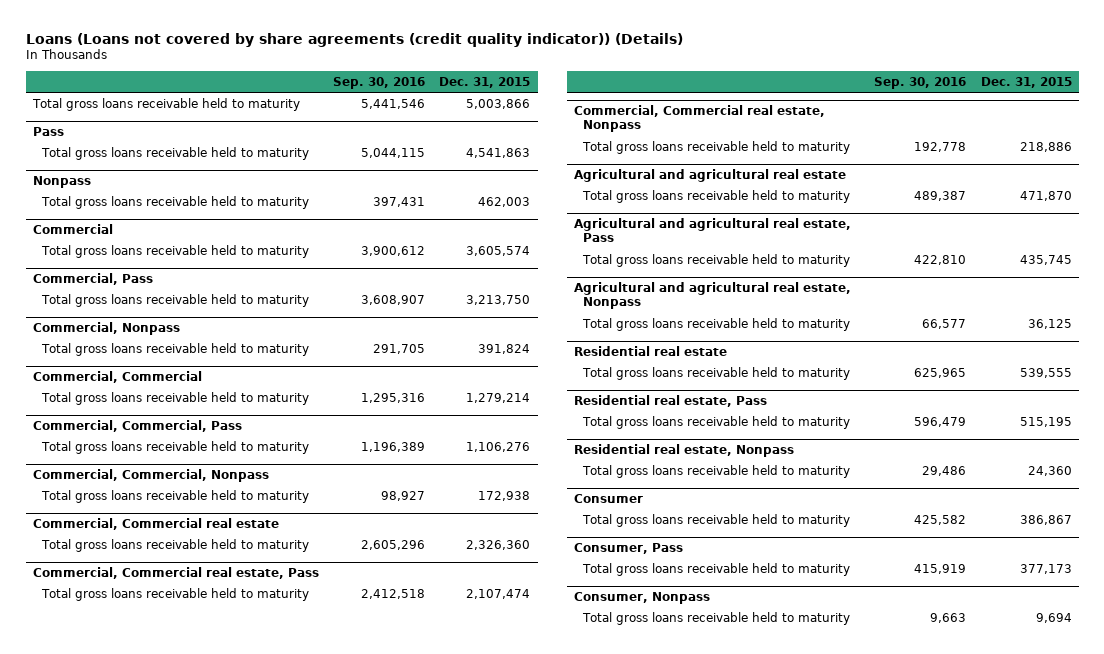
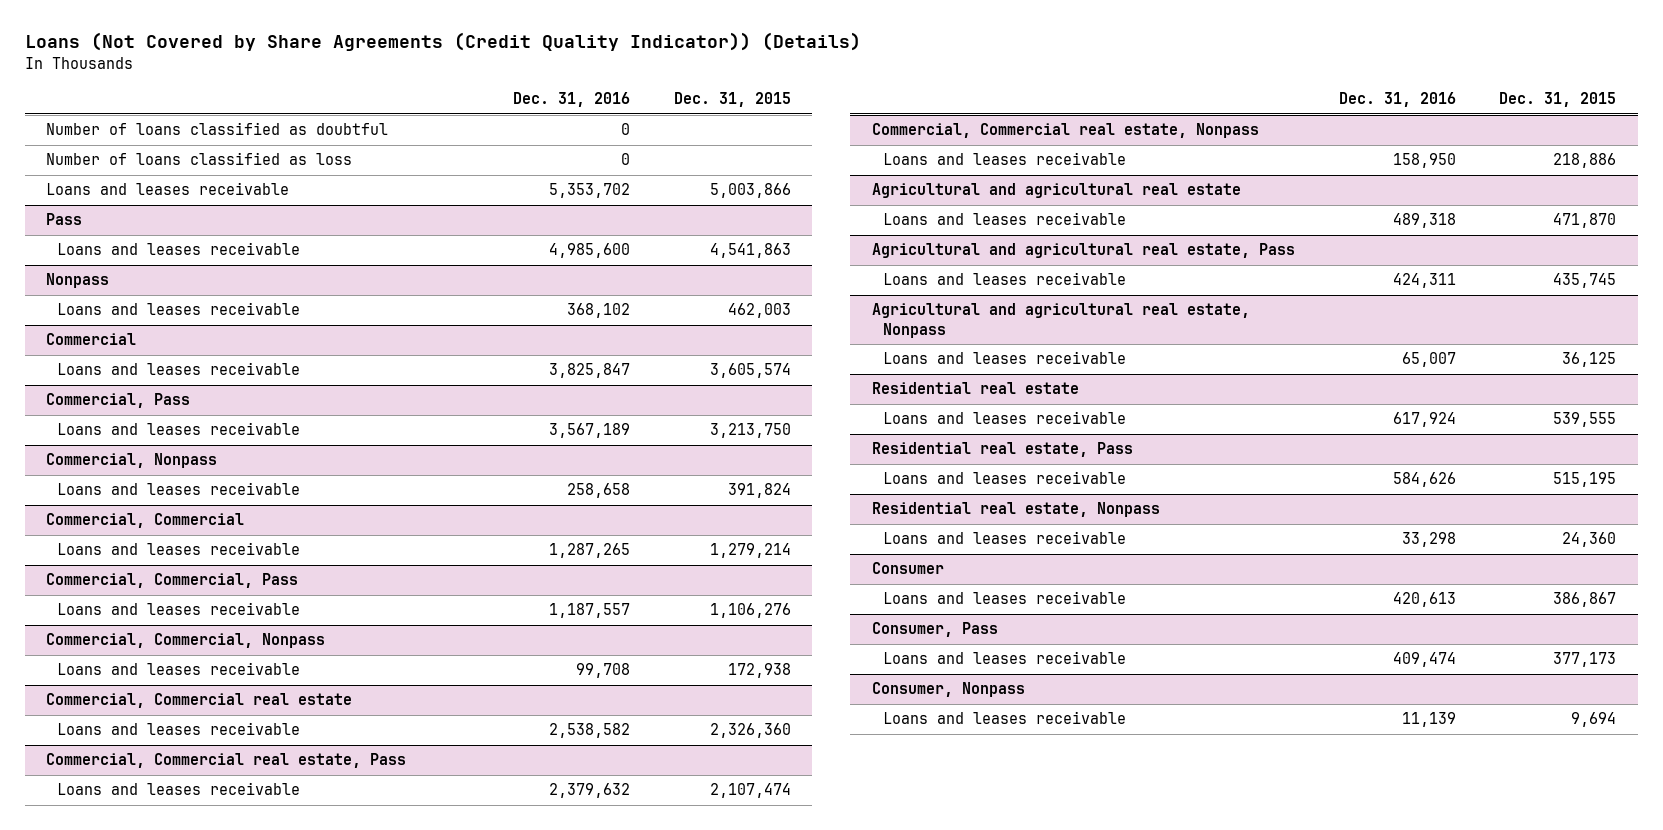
[25,32,683,47] Loans (Loans not covered by share agreements (credit quality indicator)) (Details) -> [24,32,861,52] Loans (Not Covered by Share Agreements (Credit Quality Indicator)) (Details)
[333,76,426,89] Sep. 30, 2016 -> none
none -> [513,92,631,108] Dec. 31, 2016
none -> [46,122,389,136] Number of loans classified as doubtful
none -> [46,152,353,166] Number of loans classified as loss
[31,97,300,111] Total gross loans receivable held to maturity -> [46,182,290,196] Loans and leases receivable
[40,146,309,160] Total gross loans receivable held to maturity -> [57,242,301,256] Loans and leases receivable
[40,195,309,209] Total gross loans receivable held to maturity -> [57,302,301,316] Loans and leases receivable
[40,244,309,258] Total gross loans receivable held to maturity -> [57,362,301,376] Loans and leases receivable
[40,293,309,307] Total gross loans receivable held to maturity -> [57,422,301,436] Loans and leases receivable
[40,342,309,356] Total gross loans receivable held to maturity -> [57,482,301,496] Loans and leases receivable
[40,391,309,405] Total gross loans receivable held to maturity -> [57,542,301,556] Loans and leases receivable
[40,440,309,454] Total gross loans receivable held to maturity -> [57,602,301,616] Loans and leases receivable
[40,489,309,503] Total gross loans receivable held to maturity -> [57,662,301,676] Loans and leases receivable
[40,538,309,552] Total gross loans receivable held to maturity -> [57,722,301,736] Loans and leases receivable
[40,587,309,601] Total gross loans receivable held to maturity -> [57,782,301,796] Loans and leases receivable
[581,140,850,154] Total gross loans receivable held to maturity -> [883,152,1127,166] Loans and leases receivable
[581,189,850,203] Total gross loans receivable held to maturity -> [883,212,1127,226] Loans and leases receivable
[581,253,850,267] Total gross loans receivable held to maturity -> [883,272,1127,286] Loans and leases receivable
[581,317,850,331] Total gross loans receivable held to maturity -> [883,351,1127,365] Loans and leases receivable
[581,366,850,380] Total gross loans receivable held to maturity -> [883,411,1127,425] Loans and leases receivable
[581,415,850,429] Total gross loans receivable held to maturity -> [883,471,1127,485] Loans and leases receivable
[581,464,850,478] Total gross loans receivable held to maturity -> [883,531,1127,545] Loans and leases receivable
[581,513,850,527] Total gross loans receivable held to maturity -> [883,591,1127,605] Loans and leases receivable
[581,562,850,576] Total gross loans receivable held to maturity -> [883,651,1127,665] Loans and leases receivable
[581,611,850,625] Total gross loans receivable held to maturity -> [883,711,1127,725] Loans and leases receivable

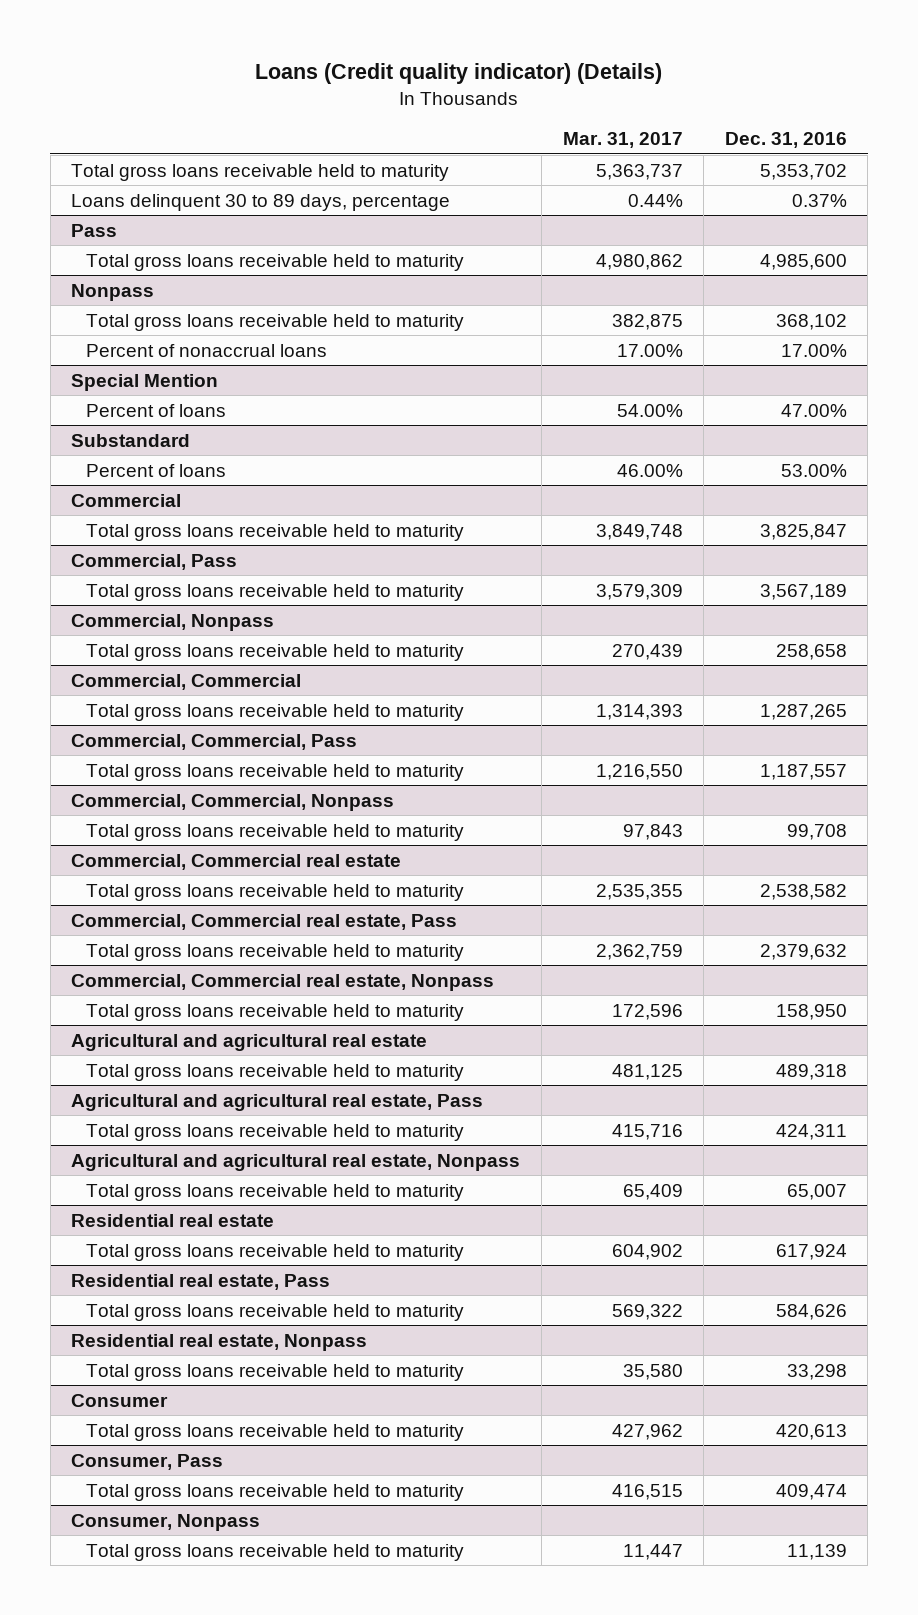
[24,32,861,52] Loans (Not Covered by Share Agreements (Credit Quality Indicator)) (Details) -> [255,63,663,85] Loans (Credit quality indicator) (Details)
[673,92,791,108] Dec. 31, 2015 -> none
none -> [562,132,683,149] Mar. 31, 2017
[46,122,389,136] Number of loans classified as doubtful -> none
[46,152,353,166] Number of loans classified as loss -> none
[46,182,290,196] Loans and leases receivable -> [71,163,450,181] Total gross loans receivable held to maturity
none -> [71,193,451,211] Loans delinquent 30 to 89 days, percentage
[57,242,301,256] Loans and leases receivable -> [85,253,464,271] Total gross loans receivable held to maturity
[57,302,301,316] Loans and leases receivable -> [85,313,464,331] Total gross loans receivable held to maturity
none -> [85,343,327,357] Percent of nonaccrual loans
none -> [71,373,219,391] Special Mention
none -> [85,403,226,417] Percent of loans
none -> [71,433,191,447] Substandard
none -> [85,463,226,477] Percent of loans
[57,362,301,376] Loans and leases receivable -> [85,523,464,541] Total gross loans receivable held to maturity
[57,422,301,436] Loans and leases receivable -> [85,583,464,601] Total gross loans receivable held to maturity
[57,482,301,496] Loans and leases receivable -> [85,643,464,661] Total gross loans receivable held to maturity
[57,542,301,556] Loans and leases receivable -> [85,703,464,721] Total gross loans receivable held to maturity
[57,602,301,616] Loans and leases receivable -> [85,763,464,781] Total gross loans receivable held to maturity
[57,662,301,676] Loans and leases receivable -> [85,823,464,841] Total gross loans receivable held to maturity
[57,722,301,736] Loans and leases receivable -> [85,883,464,901] Total gross loans receivable held to maturity
[57,782,301,796] Loans and leases receivable -> [85,943,464,961] Total gross loans receivable held to maturity
[883,152,1127,166] Loans and leases receivable -> [85,1003,464,1021] Total gross loans receivable held to maturity
[883,212,1127,226] Loans and leases receivable -> [85,1063,464,1081] Total gross loans receivable held to maturity
[883,272,1127,286] Loans and leases receivable -> [85,1123,464,1141] Total gross loans receivable held to maturity
[883,351,1127,365] Loans and leases receivable -> [85,1183,464,1201] Total gross loans receivable held to maturity
[883,411,1127,425] Loans and leases receivable -> [85,1243,464,1261] Total gross loans receivable held to maturity
[883,471,1127,485] Loans and leases receivable -> [85,1303,464,1321] Total gross loans receivable held to maturity
[883,531,1127,545] Loans and leases receivable -> [85,1363,464,1381] Total gross loans receivable held to maturity
[883,591,1127,605] Loans and leases receivable -> [85,1423,464,1441] Total gross loans receivable held to maturity
[883,651,1127,665] Loans and leases receivable -> [85,1483,464,1501] Total gross loans receivable held to maturity
[883,711,1127,725] Loans and leases receivable -> [85,1543,464,1561] Total gross loans receivable held to maturity

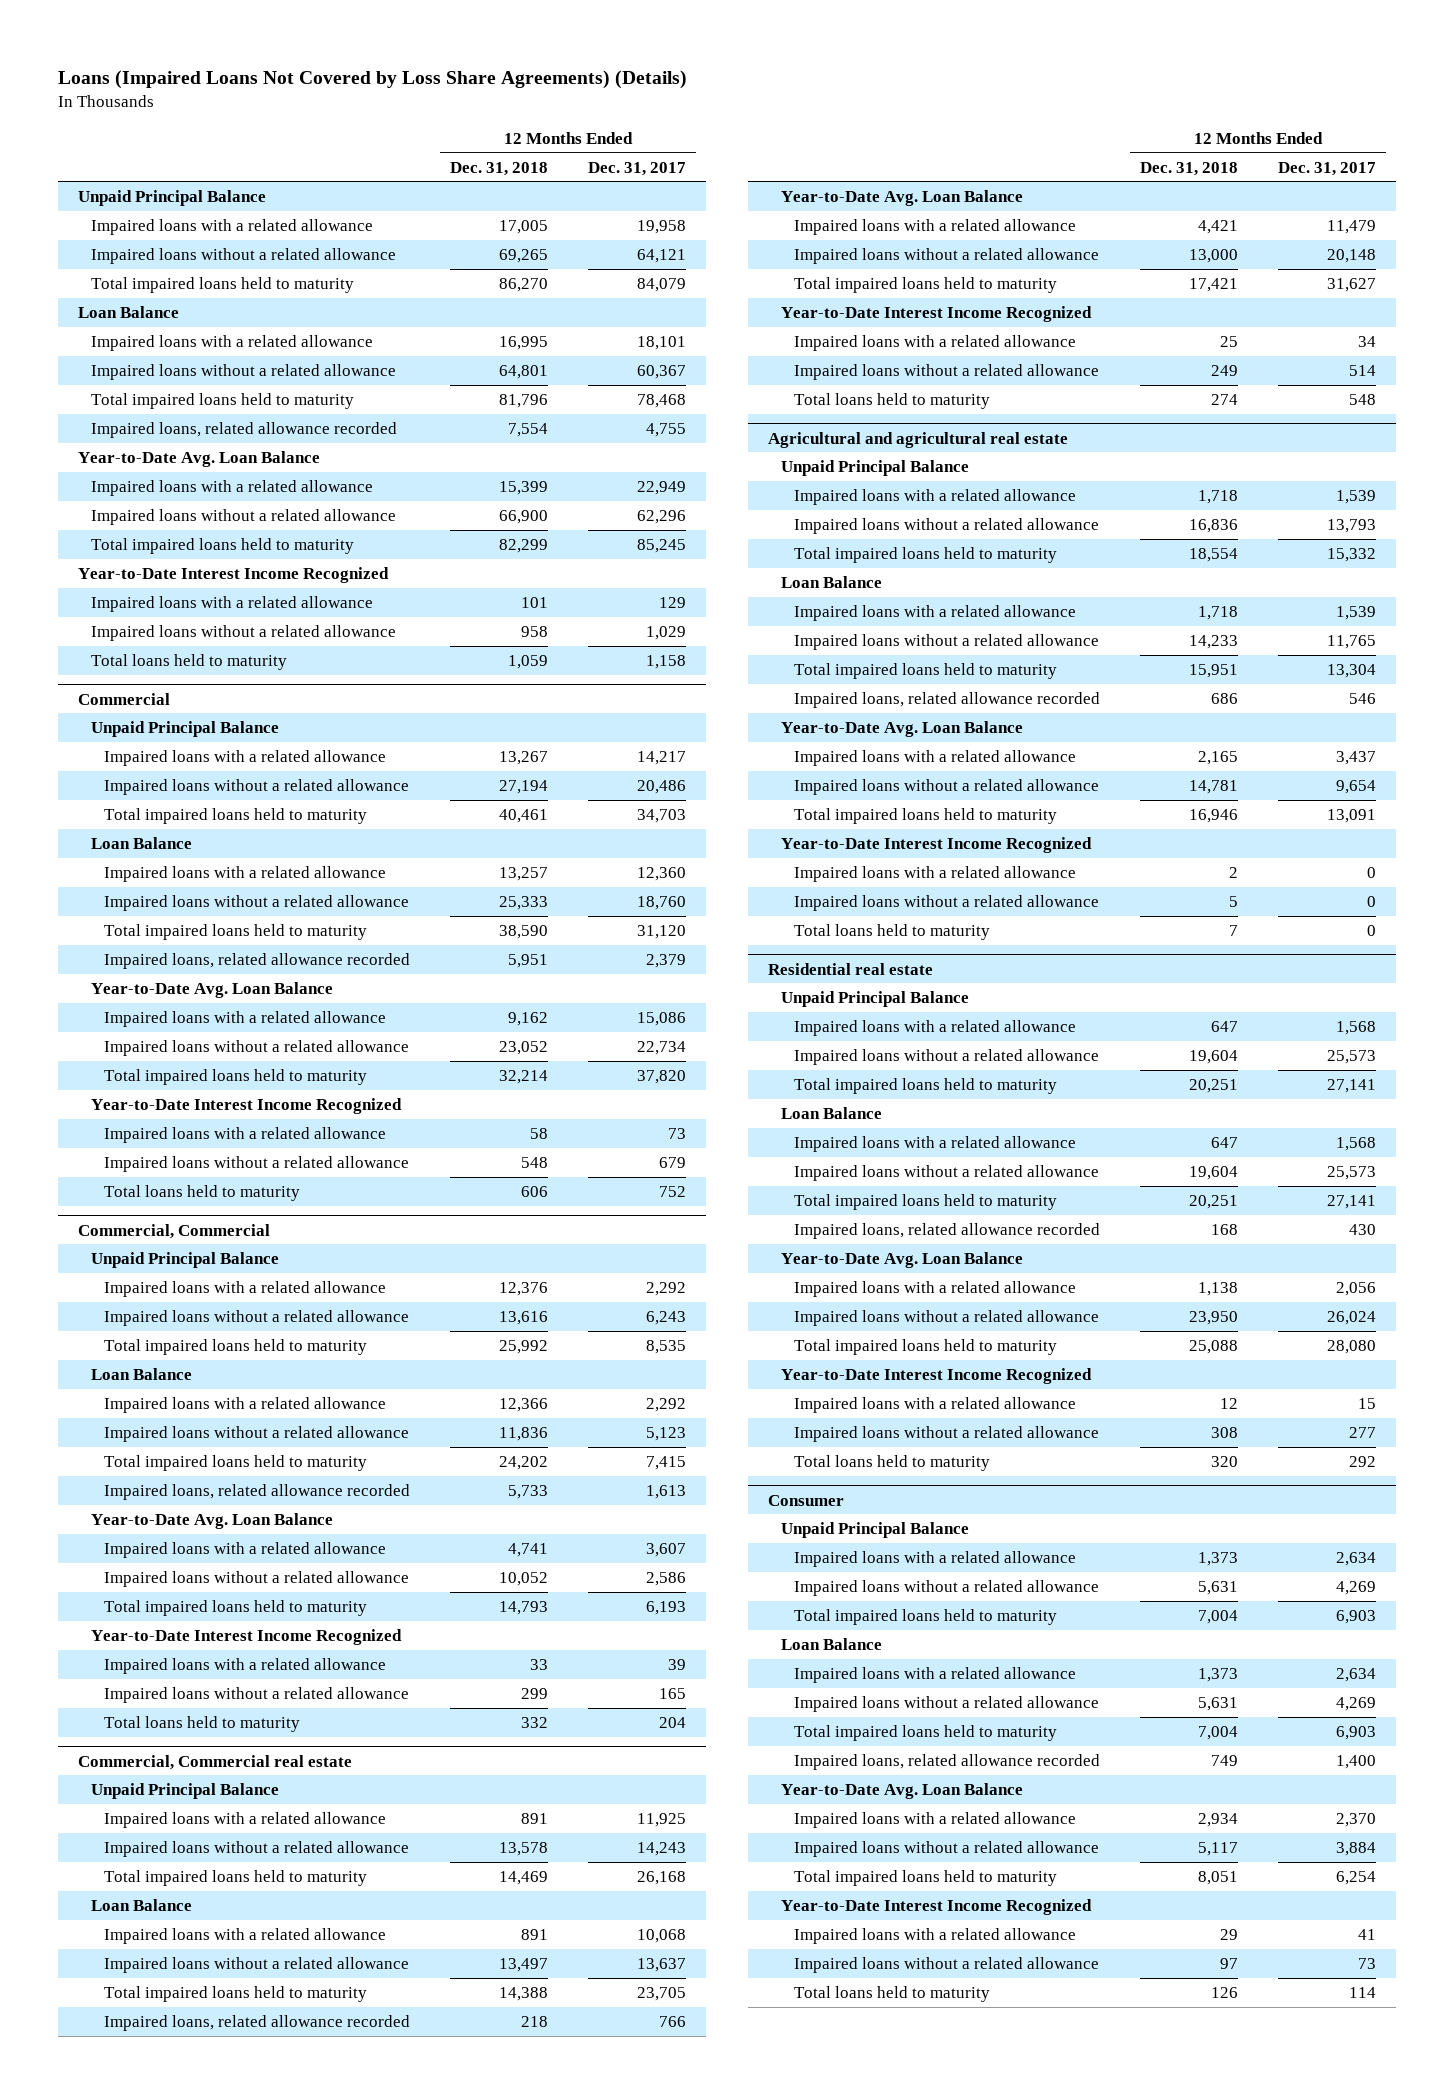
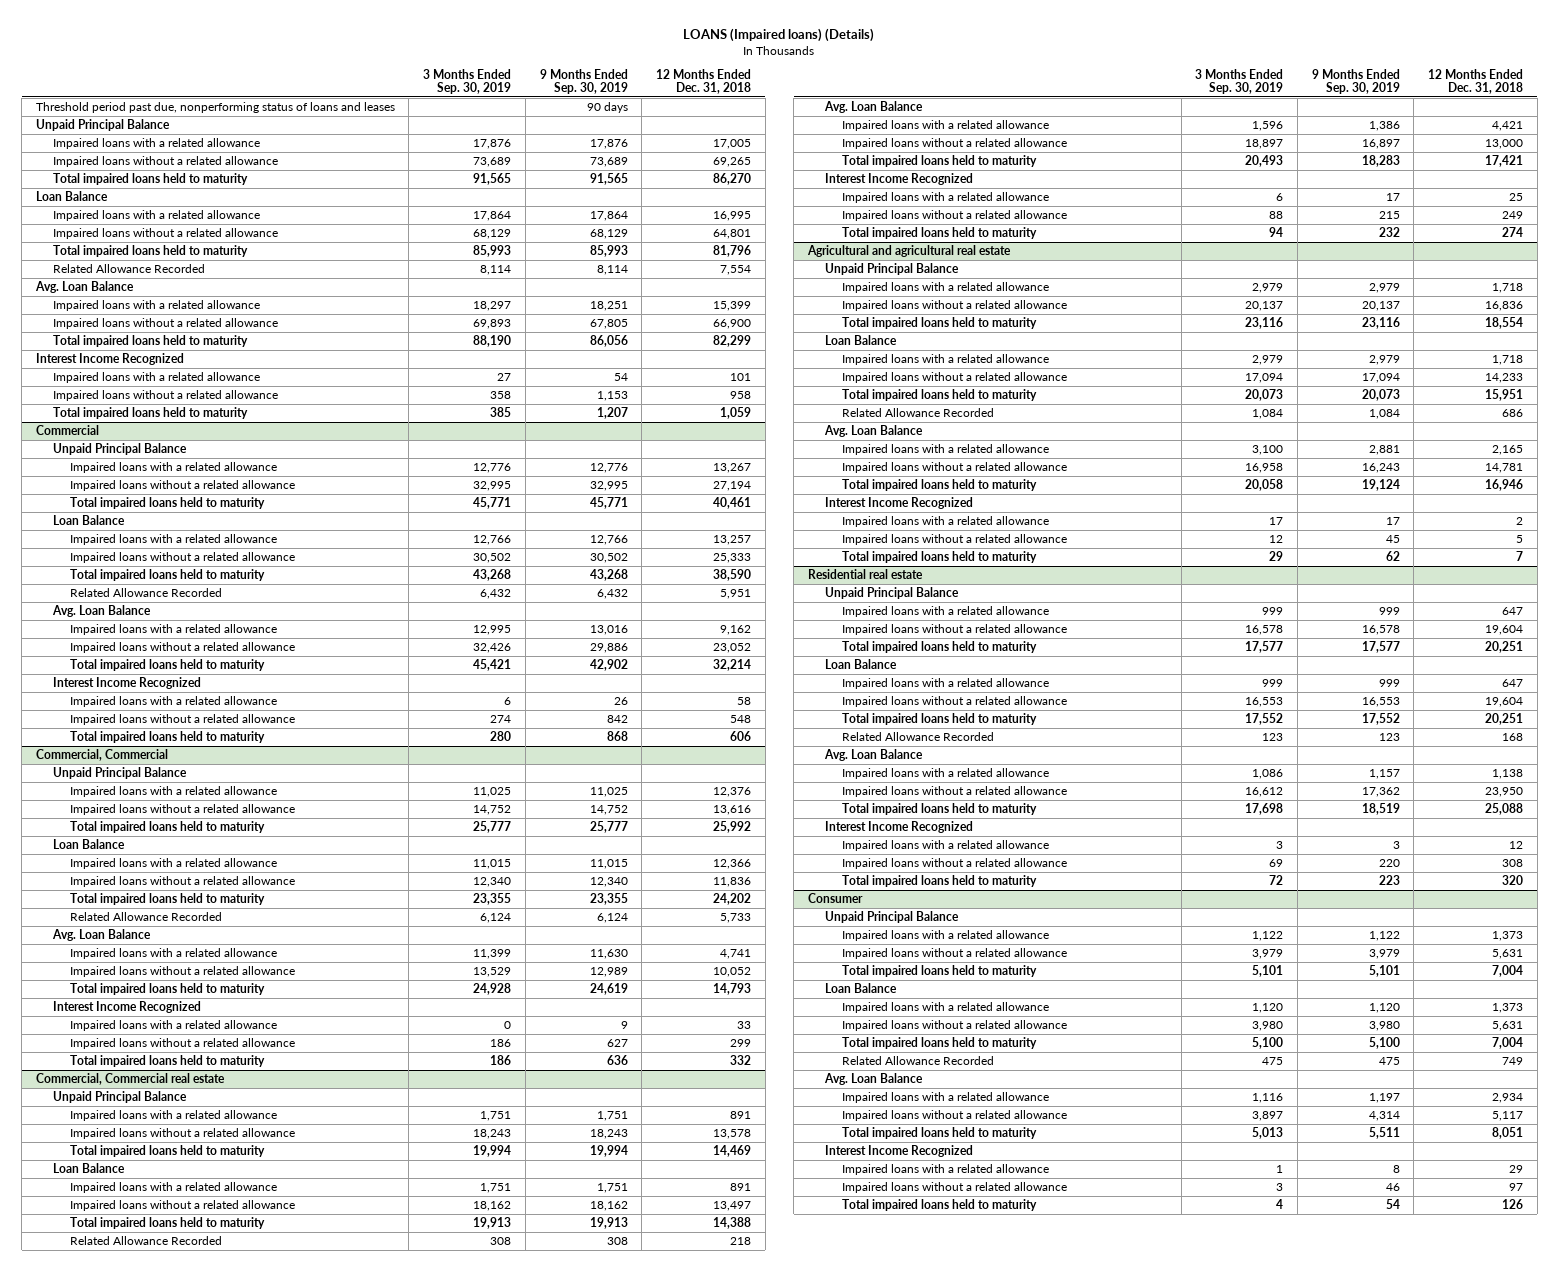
[58,70,688,90] Loans (Impaired Loans Not Covered by Loss Share Agreements) (Details) -> [683,28,875,43] LOANS (Impaired loans) (Details)
[587,161,686,176] Dec. 31, 2017 -> none
none -> [423,68,512,94] 3 Months Ended Sep. 30, 2019
none -> [539,68,628,94] 9 Months Ended Sep. 30, 2019
none -> [35,101,395,113] Threshold period past due, nonperforming status of loans and leases
[91,421,398,438] Impaired loans, related allowance recorded -> [52,263,205,273] Related Allowance Recorded
[78,450,321,467] Year-to-Date Avg. Loan Balance -> [34,280,134,293] Avg. Loan Balance
[78,566,390,583] Year-to-Date Interest Income Recognized -> [35,352,184,365] Interest Income Recognized
[91,653,288,670] Total loans held to maturity -> [52,406,248,419] Total impaired loans held to maturity
[103,952,410,969] Impaired loans, related allowance recorded -> [69,587,222,597] Related Allowance Recorded
[91,981,334,998] Year-to-Date Avg. Loan Balance -> [51,604,151,617] Avg. Loan Balance
[91,1097,403,1114] Year-to-Date Interest Income Recognized -> [52,676,201,689] Interest Income Recognized
[103,1184,300,1201] Total loans held to maturity -> [69,730,265,743] Total impaired loans held to maturity
[103,1483,410,1500] Impaired loans, related allowance recorded -> [69,911,222,921] Related Allowance Recorded
[91,1512,334,1529] Year-to-Date Avg. Loan Balance -> [51,928,151,941] Avg. Loan Balance
[91,1628,403,1645] Year-to-Date Interest Income Recognized -> [52,1000,201,1013] Interest Income Recognized
[103,1715,300,1732] Total loans held to maturity -> [69,1054,265,1067] Total impaired loans held to maturity
[103,2014,410,2031] Impaired loans, related allowance recorded -> [69,1235,222,1245] Related Allowance Recorded
[781,189,1024,206] Year-to-Date Avg. Loan Balance -> [823,100,923,113] Avg. Loan Balance
[781,305,1093,322] Year-to-Date Interest Income Recognized -> [824,172,973,185] Interest Income Recognized
[793,392,990,409] Total loans held to maturity -> [841,226,1037,239] Total impaired loans held to maturity
[793,691,1100,708] Impaired loans, related allowance recorded -> [841,407,994,417] Related Allowance Recorded
[781,720,1024,737] Year-to-Date Avg. Loan Balance -> [823,424,923,437] Avg. Loan Balance
[781,836,1093,853] Year-to-Date Interest Income Recognized -> [824,496,973,509] Interest Income Recognized
[793,923,990,940] Total loans held to maturity -> [841,550,1037,563] Total impaired loans held to maturity
[793,1222,1100,1239] Impaired loans, related allowance recorded -> [841,731,994,741] Related Allowance Recorded
[781,1251,1024,1268] Year-to-Date Avg. Loan Balance -> [823,748,923,761] Avg. Loan Balance
[781,1367,1093,1384] Year-to-Date Interest Income Recognized -> [824,820,973,833] Interest Income Recognized
[793,1454,990,1471] Total loans held to maturity -> [841,874,1037,887] Total impaired loans held to maturity
[793,1753,1100,1770] Impaired loans, related allowance recorded -> [841,1055,994,1065] Related Allowance Recorded
[781,1782,1024,1799] Year-to-Date Avg. Loan Balance -> [823,1072,923,1085] Avg. Loan Balance
[781,1898,1093,1915] Year-to-Date Interest Income Recognized -> [824,1144,973,1157] Interest Income Recognized
[793,1985,990,2002] Total loans held to maturity -> [841,1198,1037,1211] Total impaired loans held to maturity

